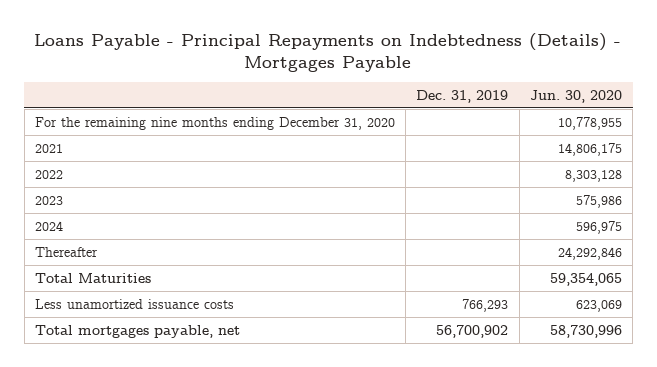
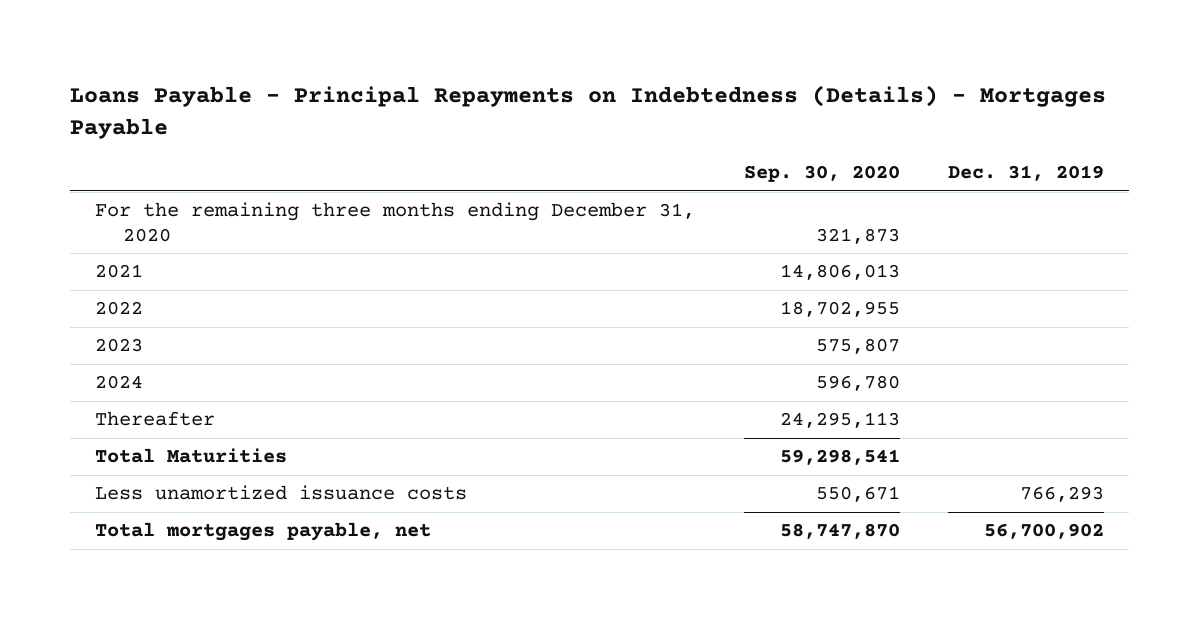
[529,89,622,103] Jun. 30, 2020 -> none
none -> [743,165,900,183] Sep. 30, 2020
[34,116,395,130] For the remaining nine months ending December 31, 2020 -> [94,202,695,242] For the remaining three months ending December 31, 2020

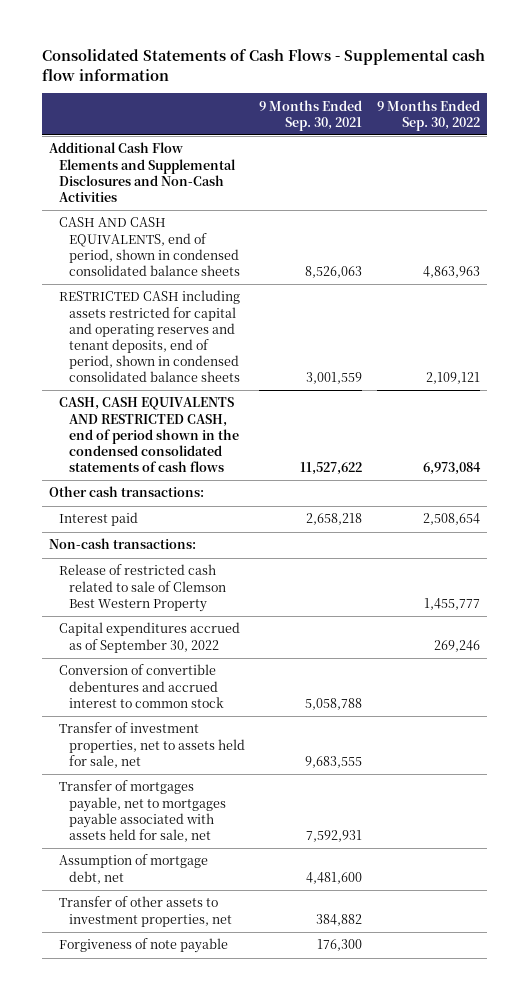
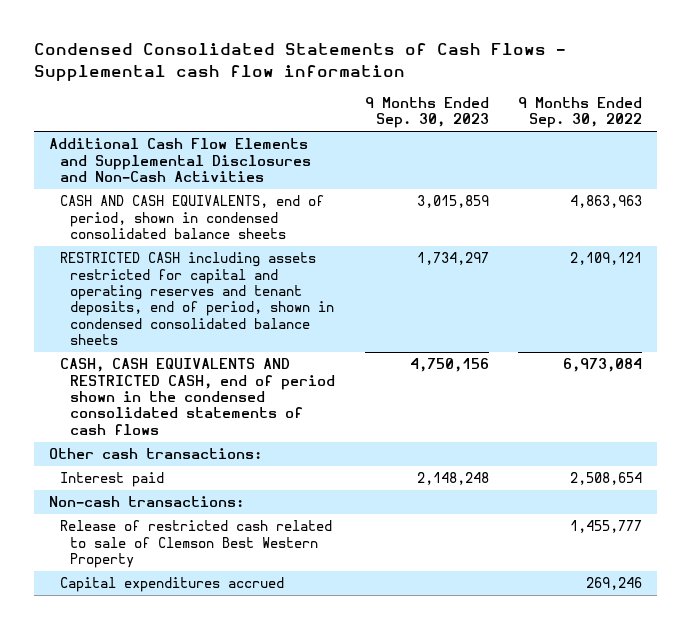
[41,49,485,81] Consolidated Statements of Cash Flows - Supplemental cash flow information -> [34,43,567,81] Condensed Consolidated Statements of Cash Flows - Supplemental cash flow information
[259,99,363,131] 9 Months Ended Sep. 30, 2021 -> none
none -> [364,96,489,129] 9 Months Ended Sep. 30, 2023
[58,664,224,708] Conversion of convertible debentures and accrued interest to common stock -> none
[58,722,245,768] Transfer of investment properties, net to assets held for sale, net -> none
[58,780,226,842] Transfer of mortgages payable, net to mortgages payable associated with assets held for sale, net -> none
[58,854,208,884] Assumption of mortgage debt, net -> none
[58,896,232,927] Transfer of other assets to investment properties, net -> none
[58,938,228,954] Forgiveness of note payable -> none
[58,622,240,653] Capital expenditures accrued as of September 30, 2022 -> [59,577,284,593] Capital expenditures accrued

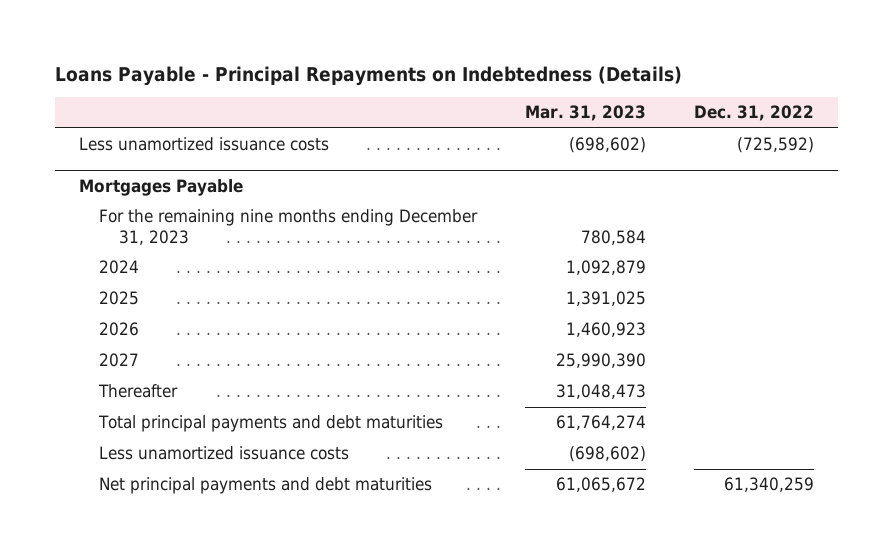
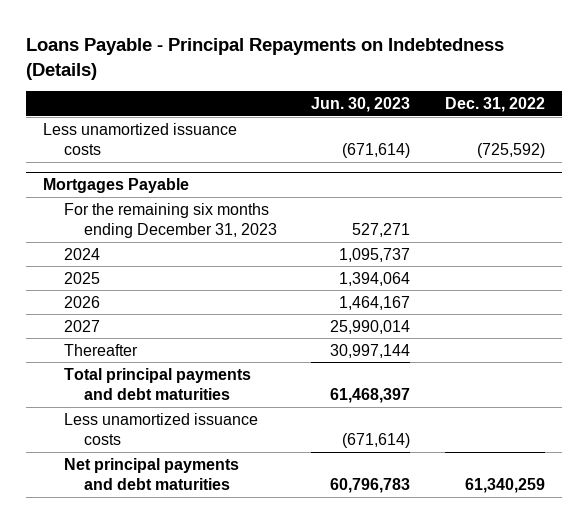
[525,105,647,122] Mar. 31, 2023 -> none
none -> [311,97,411,113] Jun. 30, 2023
[99,209,479,245] For the remaining nine months ending December 31, 2023 -> [63,202,277,239] For the remaining six months ending December 31, 2023

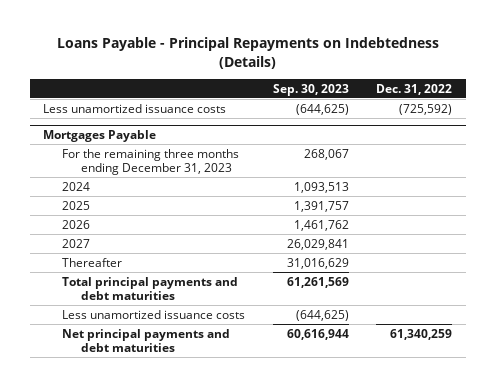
[311,97,411,113] Jun. 30, 2023 -> none
none -> [272,83,349,96] Sep. 30, 2023
[63,202,277,239] For the remaining six months ending December 31, 2023 -> [62,148,240,176] For the remaining three months ending December 31, 2023

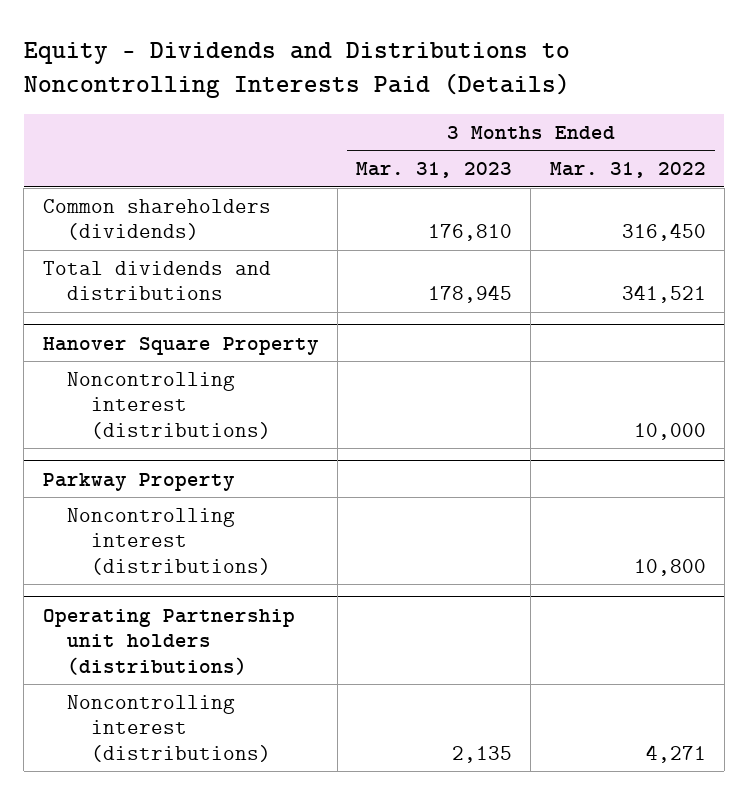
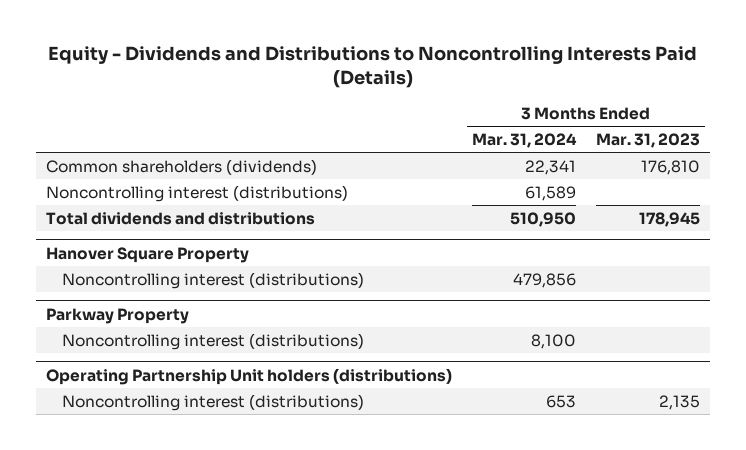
[549,162,706,179] Mar. 31, 2022 -> none
none -> [472,132,578,148] Mar. 31, 2024
none -> [46,184,349,202] Noncontrolling interest (distributions)
[42,608,295,675] Operating Partnership unit holders (distributions) -> [46,367,453,385] Operating Partnership Unit holders (distributions)

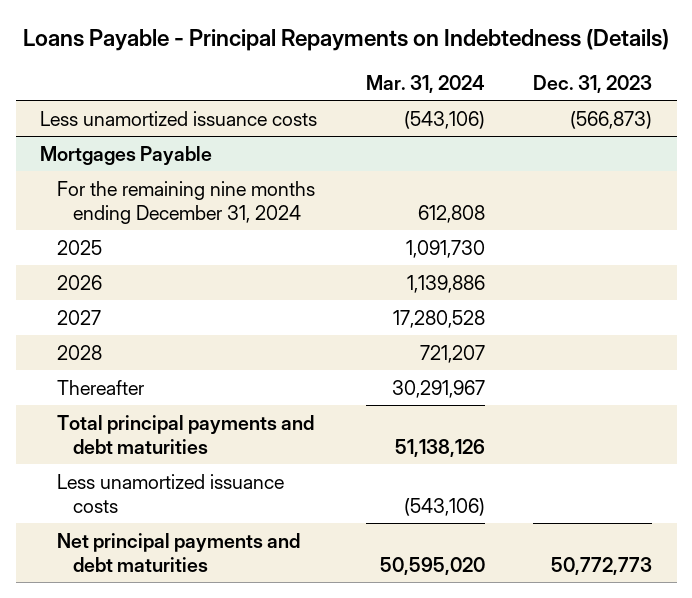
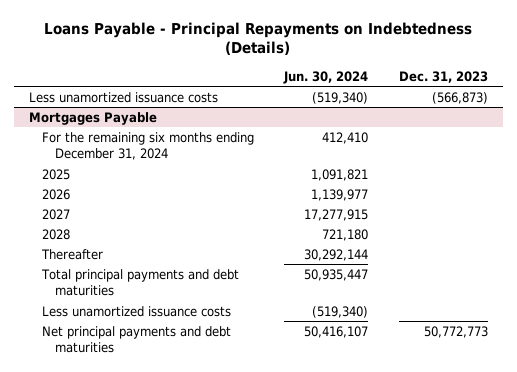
[365,74,485,93] Mar. 31, 2024 -> none
none -> [283,70,369,84] Jun. 30, 2024
[56,180,315,224] For the remaining nine months ending December 31, 2024 -> [41,131,254,161] For the remaining six months ending December 31, 2024

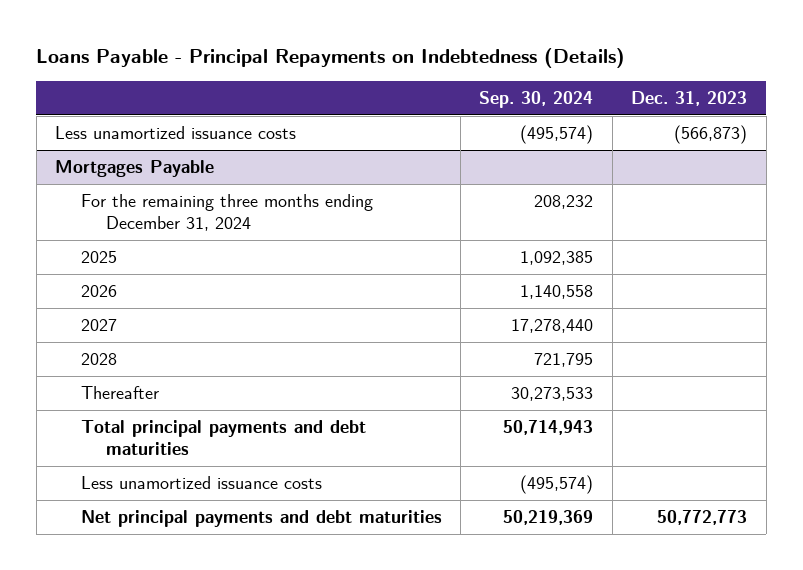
[283,70,369,84] Jun. 30, 2024 -> none
none -> [479,90,594,108] Sep. 30, 2024
[41,131,254,161] For the remaining six months ending December 31, 2024 -> [80,194,373,231] For the remaining three months ending December 31, 2024

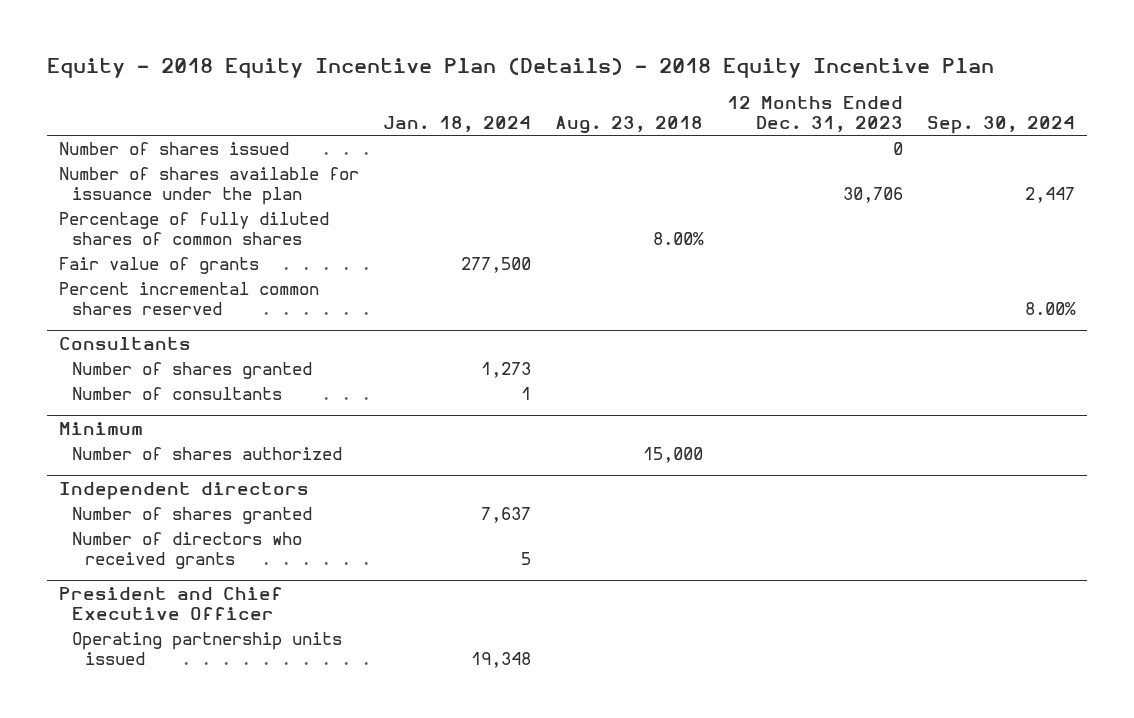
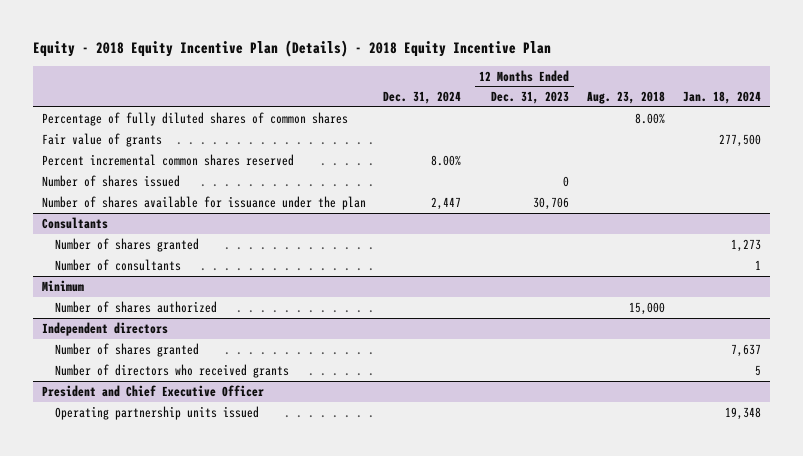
[927,116,1076,135] Sep. 30, 2024 -> none
none -> [383,91,462,105] Dec. 31, 2024
[58,142,289,156] Number of shares issued -> [41,174,180,187] Number of shares issued
[58,167,359,205] Number of shares available for issuance under the plan -> [41,195,366,210] Number of shares available for issuance under the plan

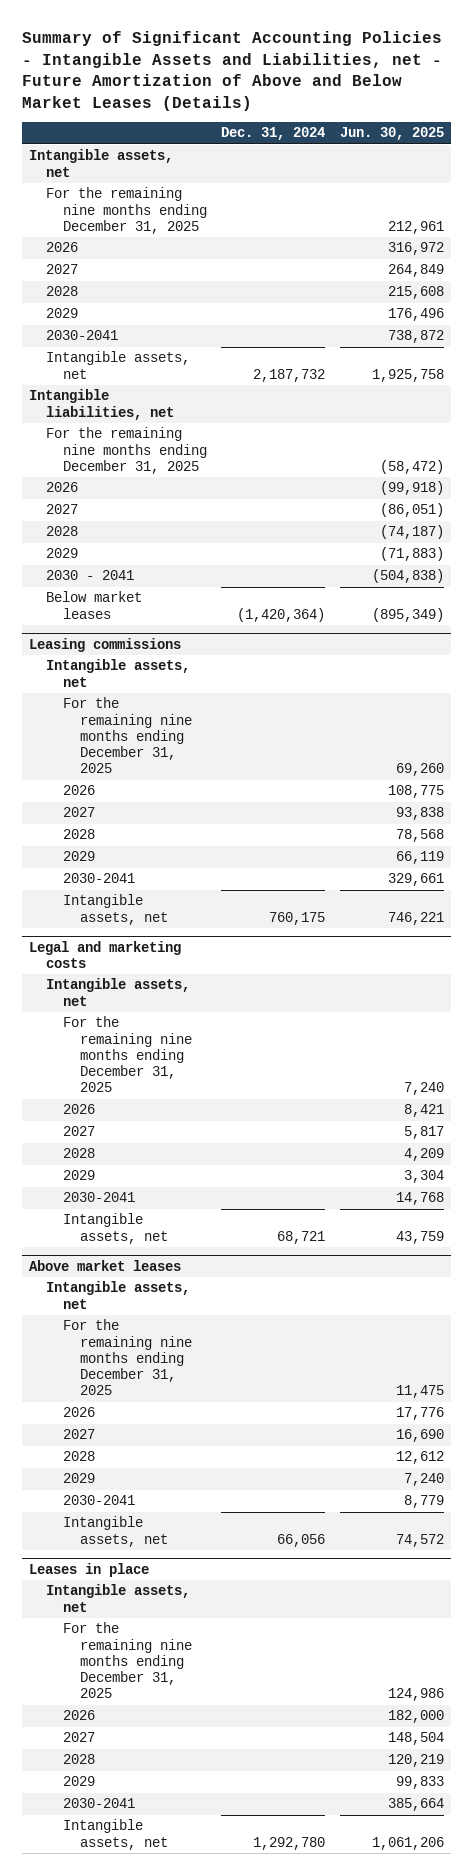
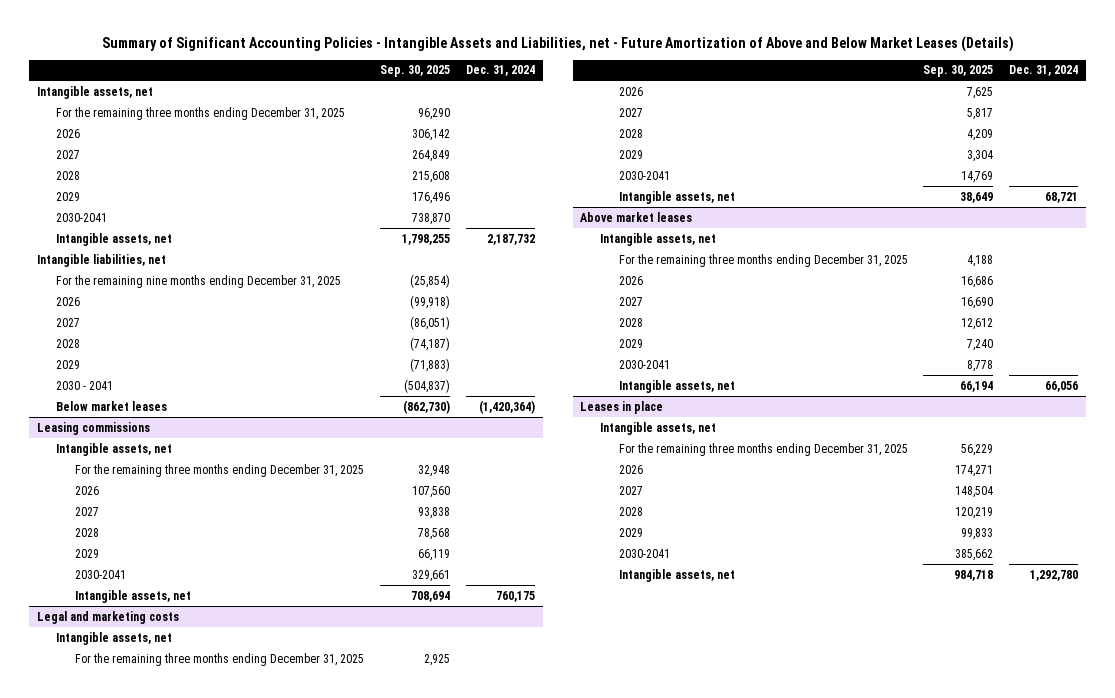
[339,127,444,141] Jun. 30, 2025 -> none
none -> [379,65,450,78] Sep. 30, 2025
[45,187,207,234] For the remaining nine months ending December 31, 2025 -> [55,106,345,120] For the remaining three months ending December 31, 2025
[62,697,192,774] For the remaining nine months ending December 31, 2025 -> [75,463,365,477] For the remaining three months ending December 31, 2025
[62,1016,192,1093] For the remaining nine months ending December 31, 2025 -> [75,652,365,666] For the remaining three months ending December 31, 2025
[62,1319,192,1396] For the remaining nine months ending December 31, 2025 -> [618,253,908,267] For the remaining three months ending December 31, 2025
[62,1622,192,1699] For the remaining nine months ending December 31, 2025 -> [618,442,908,456] For the remaining three months ending December 31, 2025

